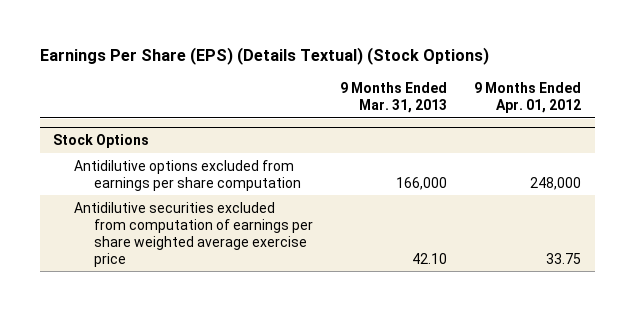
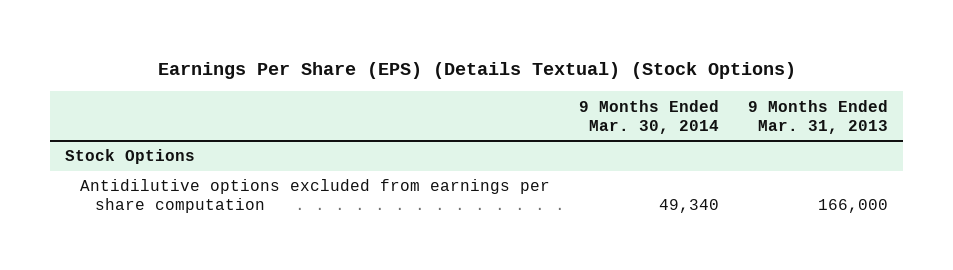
[474,82,582,114] 9 Months Ended Apr. 01, 2012 -> none
none -> [579,99,720,134] 9 Months Ended Mar. 30, 2014
[73,201,313,267] Antidilutive securities excluded from computation of earnings per share weighted average exercise price -> none

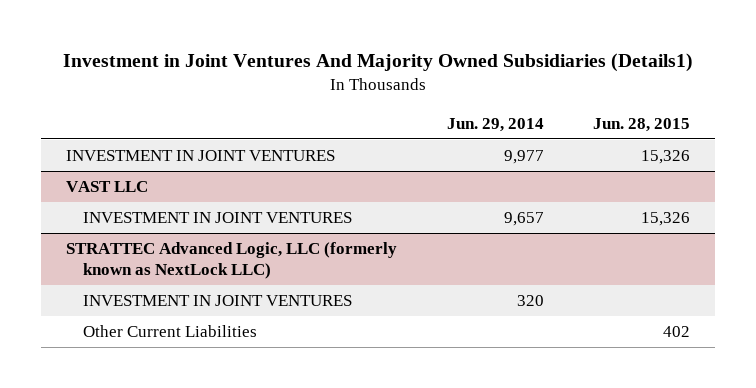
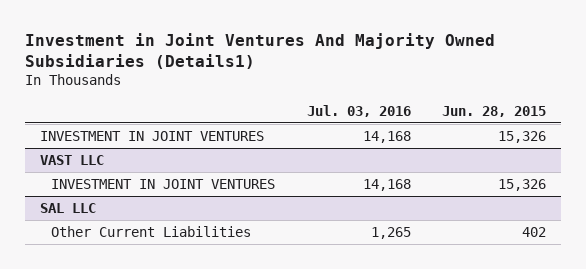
[446,117,544,132] Jun. 29, 2014 -> none
none -> [306,104,411,117] Jul. 03, 2016
[82,295,352,307] INVESTMENT IN JOINT VENTURES -> none
[65,242,397,280] STRATTEC Advanced Logic, LLC (formerly known as NextLock LLC) -> [40,202,97,213] SAL LLC

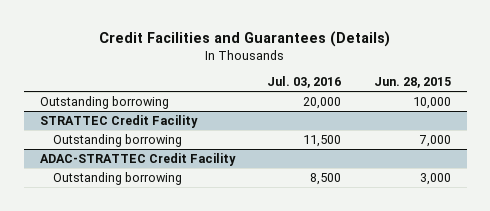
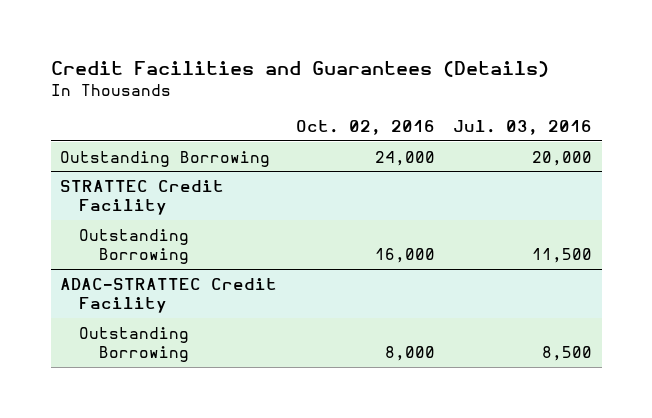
[373,77,451,89] Jun. 28, 2015 -> none
none -> [295,119,435,135] Oct. 02, 2016
[39,95,169,109] Outstanding borrowing -> [59,150,270,167] Outstanding Borrowing
[52,133,182,147] Outstanding borrowing -> [79,228,190,265] Outstanding Borrowing
[52,171,182,185] Outstanding borrowing -> [79,326,190,363] Outstanding Borrowing

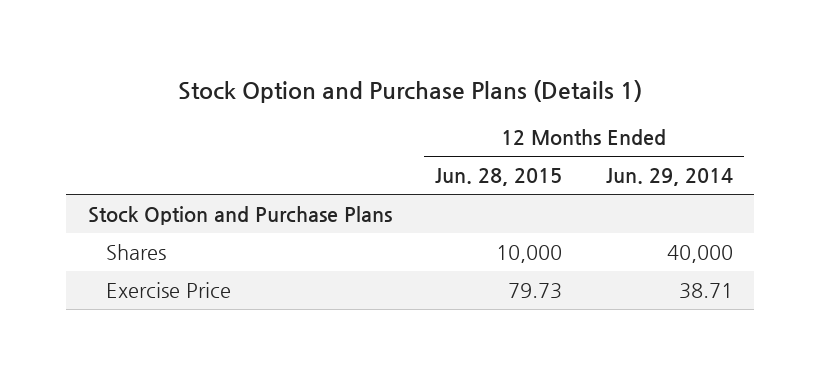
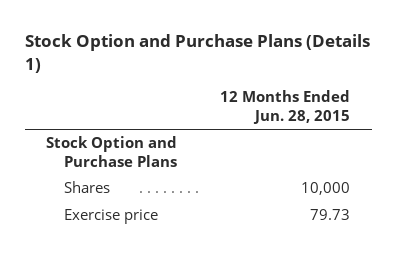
[605,168,733,187] Jun. 29, 2014 -> none
[106,282,232,299] Exercise Price -> [64,209,159,225] Exercise price

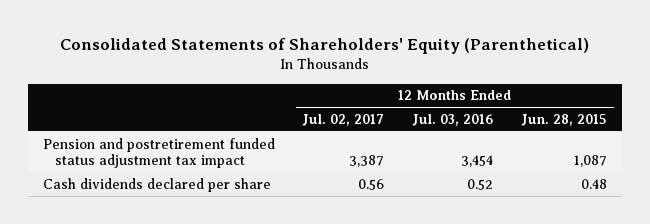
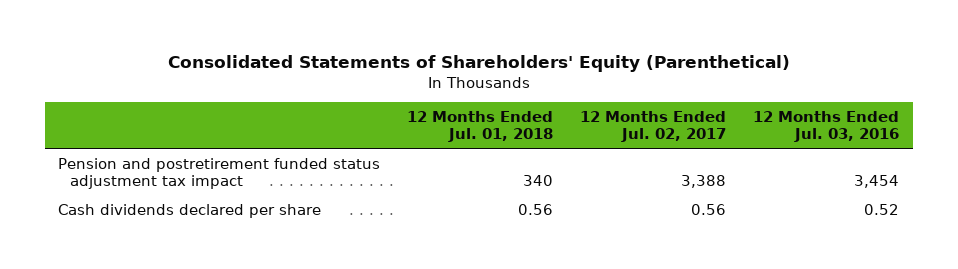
[521,113,608,126] Jun. 28, 2015 -> none
none -> [407,110,554,143] 12 Months Ended Jul. 01, 2018
[349,155,385,168] 3,387 -> [681,175,727,189] 3,388

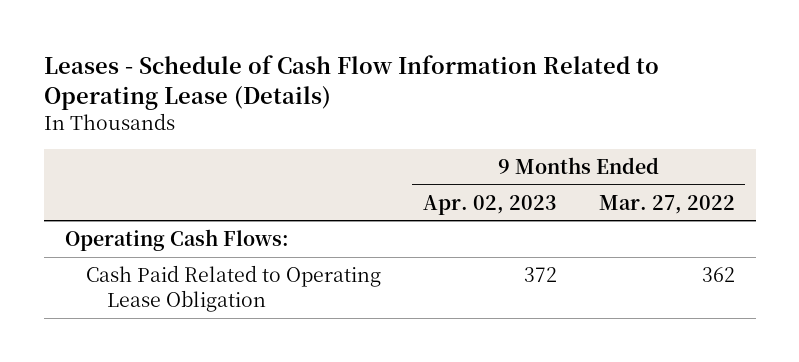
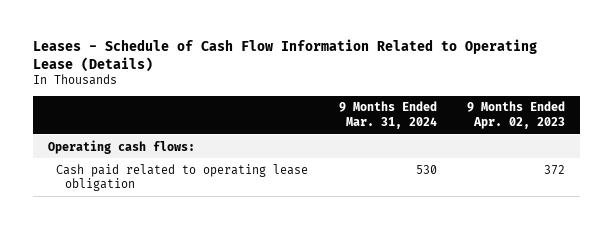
[598,194,735,214] Mar. 27, 2022 -> none
none -> [338,101,437,130] 9 Months Ended Mar. 31, 2024
[64,228,289,251] Operating Cash Flows: -> [48,139,196,154] Operating cash flows:
[85,264,381,312] Cash Paid Related to Operating Lease Obligation -> [56,163,309,192] Cash paid related to operating lease obligation

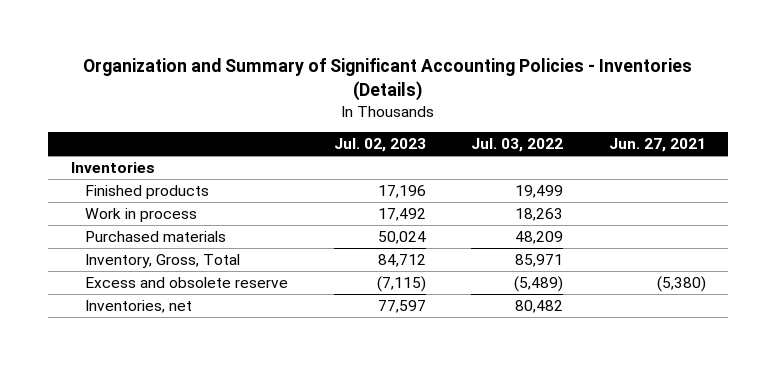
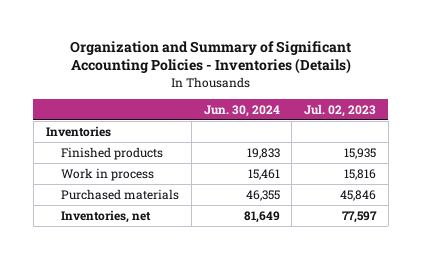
[471,138,564,153] Jul. 03, 2022 -> none
[608,138,706,153] Jun. 27, 2021 -> none
none -> [203,104,280,117] Jun. 30, 2024
[85,253,241,268] Inventory, Gross, Total -> none
[85,276,289,288] Excess and obsolete reserve -> none
[377,184,426,198] 17,196 -> [343,148,376,160] 15,935
[377,207,426,221] 17,492 -> [343,169,376,181] 15,816
[377,230,426,244] 50,024 -> [339,190,376,202] 45,846

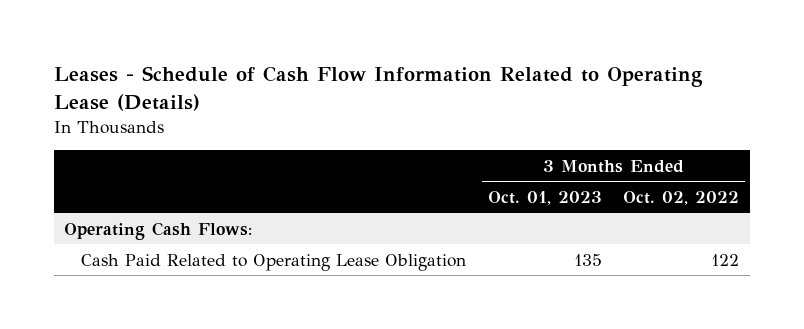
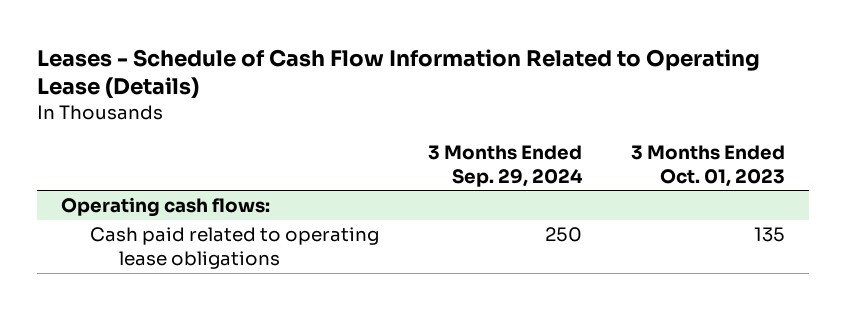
[623,191,740,206] Oct. 02, 2022 -> none
none -> [427,145,583,187] 3 Months Ended Sep. 29, 2024
[64,221,253,240] Operating Cash Flows: -> [61,197,271,218] Operating cash flows:
[81,253,467,271] Cash Paid Related to Operating Lease Obligation -> [90,227,380,269] Cash paid related to operating lease obligations

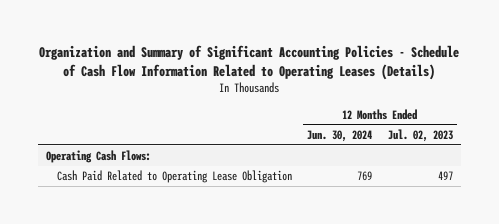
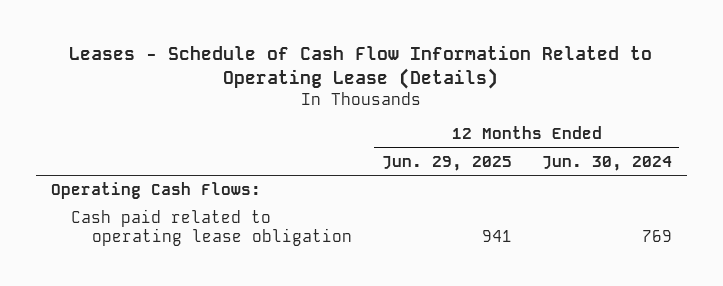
[39,45,460,81] Organization and Summary of Significant Accounting Policies - Schedule of Cash Flow Information Related to Operating Leases (Details) -> [69,44,653,89] Leases - Schedule of Cash Flow Information Related to Operating Lease (Details)
[387,128,453,142] Jul. 02, 2023 -> none
none -> [381,155,512,171] Jun. 29, 2025
[56,170,292,184] Cash Paid Related to Operating Lease Obligation -> [71,209,352,246] Cash paid related to operating lease obligation

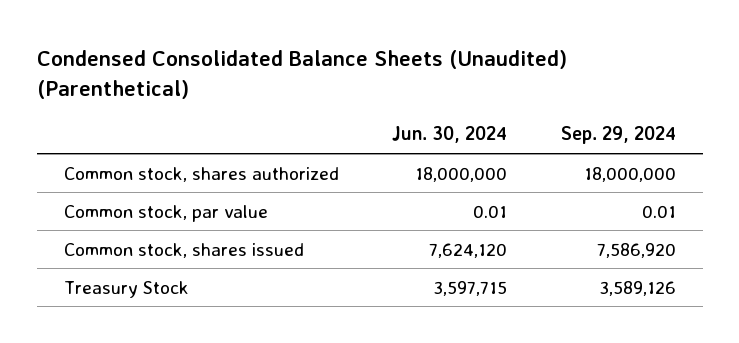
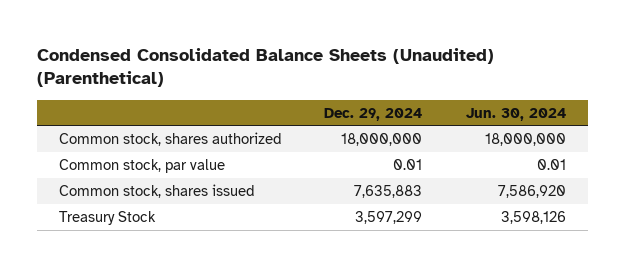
[560,126,676,145] Sep. 29, 2024 -> none
none -> [324,107,423,121] Dec. 29, 2024
[429,242,508,258] 7,624,120 -> [497,185,566,199] 7,586,920
[433,280,508,296] 3,597,715 -> [500,211,566,225] 3,598,126

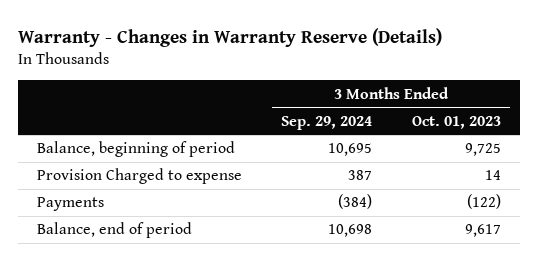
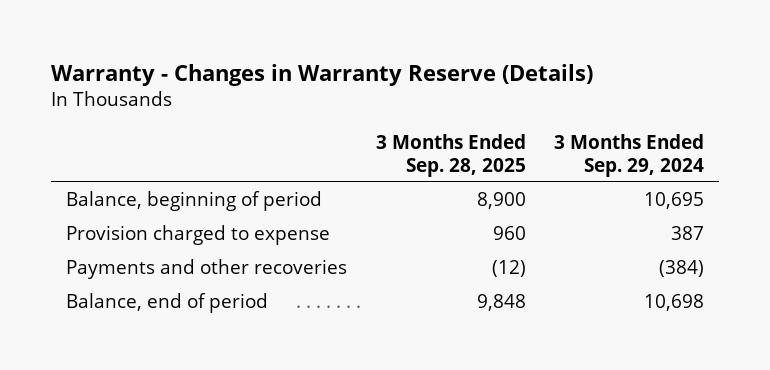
[411,115,501,129] Oct. 01, 2023 -> none
none -> [375,133,526,177] 3 Months Ended Sep. 28, 2025
[37,168,243,185] Provision Charged to expense -> [65,225,330,246] Provision charged to expense
[37,197,105,212] Payments -> [65,259,347,280] Payments and other recoveries

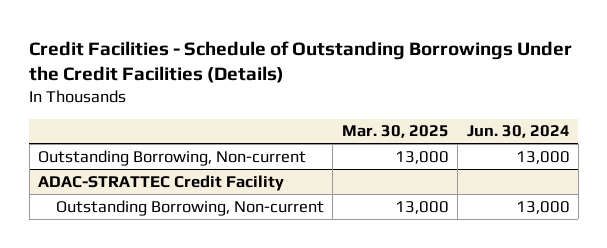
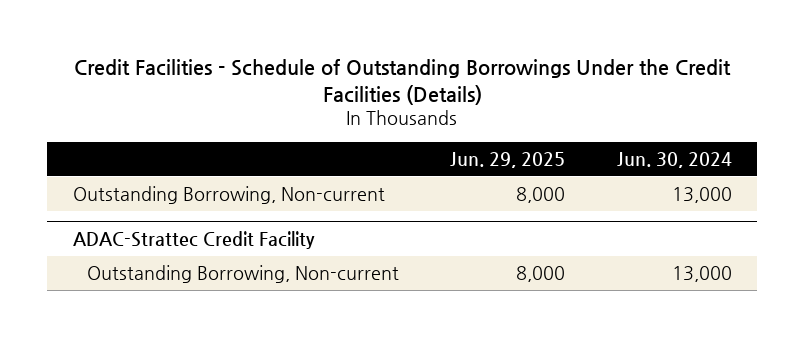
[341,125,449,139] Mar. 30, 2025 -> none
none -> [450,151,566,168] Jun. 29, 2025
[37,174,284,191] ADAC-STRATTEC Credit Facility -> [72,230,315,249] ADAC-Strattec Credit Facility

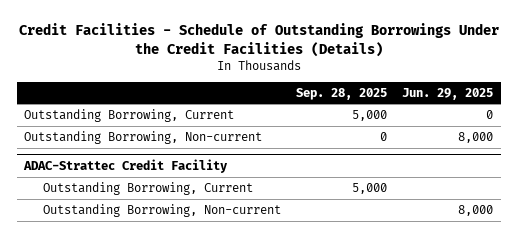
[616,151,732,168] Jun. 30, 2024 -> none
none -> [295,87,387,100] Sep. 28, 2025
none -> [24,108,235,122] Outstanding Borrowing, Current
none -> [42,181,253,195] Outstanding Borrowing, Current

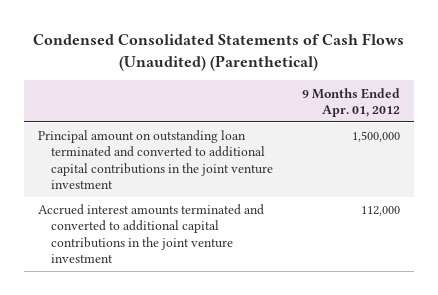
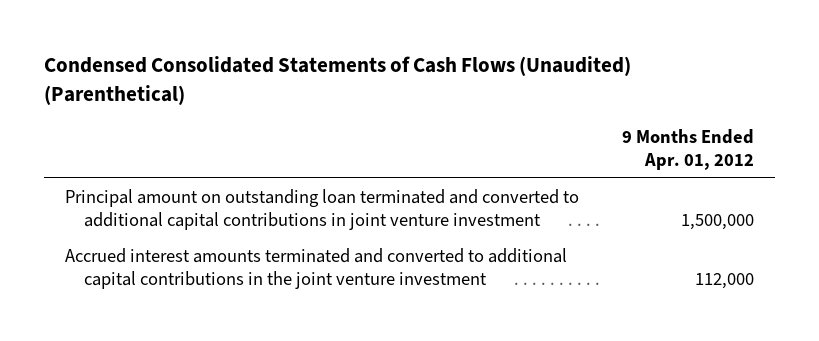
[38,130,274,189] Principal amount on outstanding loan terminated and converted to additional capital contributions in the joint venture investment -> [65,188,580,231] Principal amount on outstanding loan terminated and converted to additional capital contributions in joint venture investment

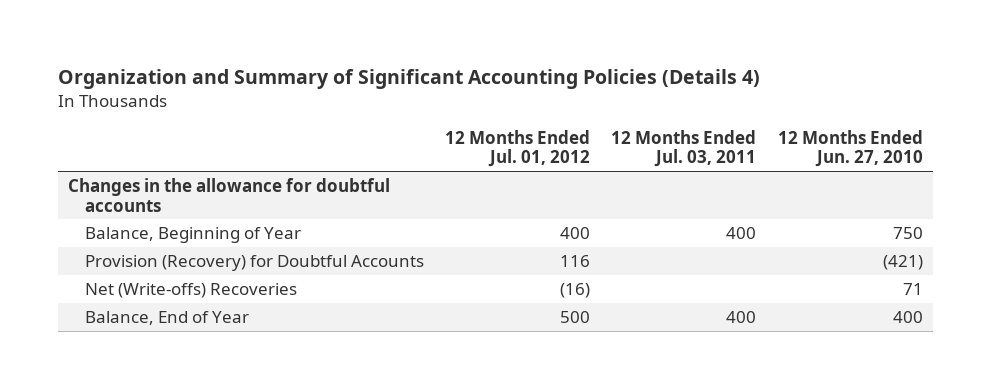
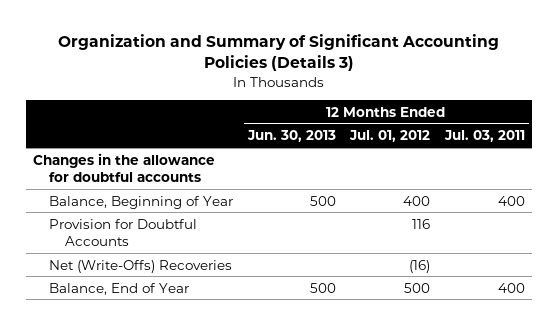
[57,69,760,90] Organization and Summary of Significant Accounting Policies (Details 4) -> [58,34,500,72] Organization and Summary of Significant Accounting Policies (Details 3)
[777,129,923,168] 12 Months Ended Jun. 27, 2010 -> none
none -> [246,130,336,143] Jun. 30, 2013
[85,254,425,271] Provision (Recovery) for Doubtful Accounts -> [49,218,198,247] Provision for Doubtful Accounts
[85,282,298,298] Net (Write-offs) Recoveries -> [49,259,233,273] Net (Write-Offs) Recoveries

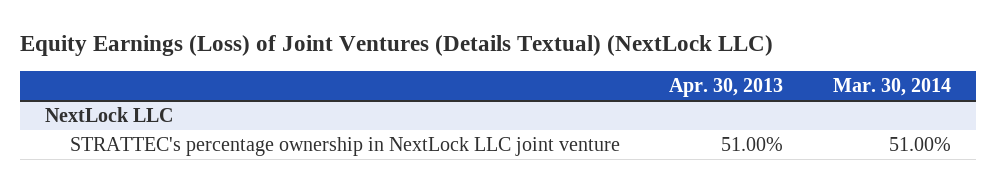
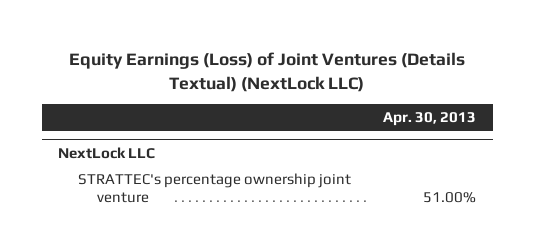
[833,78,952,97] Mar. 30, 2014 -> none
[69,137,620,157] STRATTEC's percentage ownership in NextLock LLC joint venture -> [77,173,351,203] STRATTEC's percentage ownership joint venture

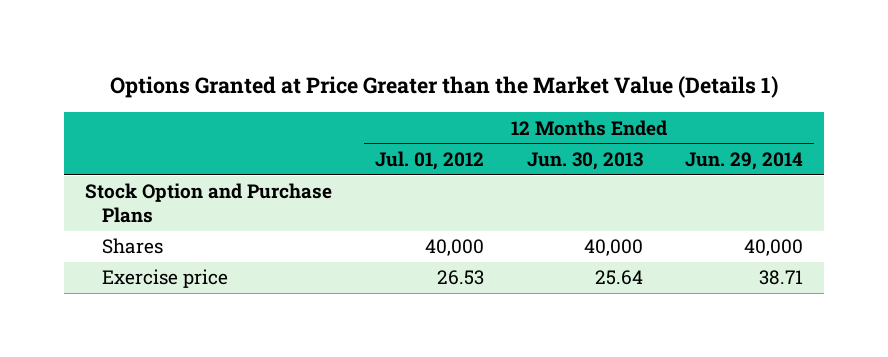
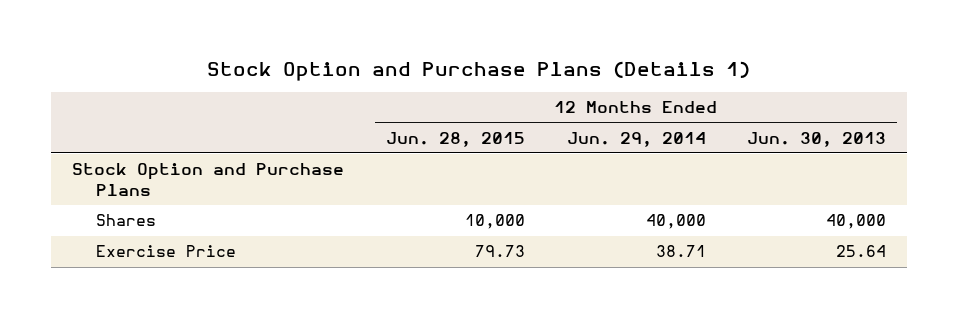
[110,76,779,99] Options Granted at Price Greater than the Market Value (Details 1) -> [207,60,751,81] Stock Option and Purchase Plans (Details 1)
[374,150,484,170] Jul. 01, 2012 -> none
none -> [385,131,525,147] Jun. 28, 2015
[102,269,229,289] Exercise price -> [96,245,237,258] Exercise Price

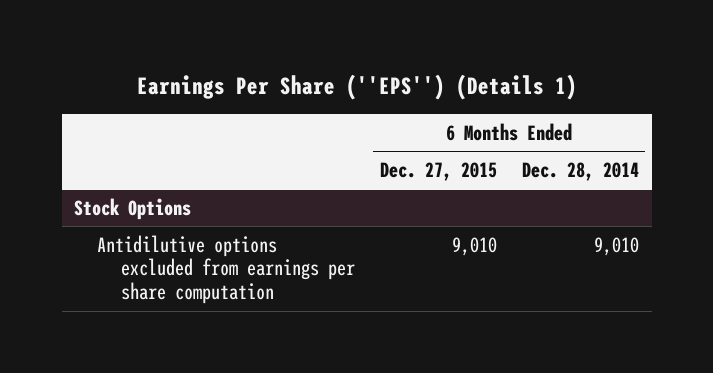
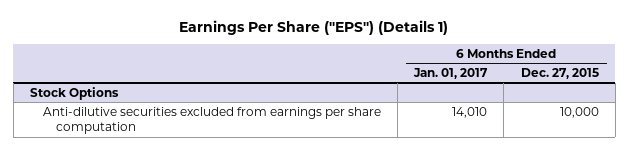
[521,162,639,182] Dec. 28, 2014 -> none
none -> [413,67,489,79] Jan. 01, 2017
[97,234,355,305] Antidilutive options excluded from earnings per share computation -> [42,106,381,135] Anti-dilutive securities excluded from earnings per share computation
[451,236,497,256] 9,010 -> [559,106,599,118] 10,000

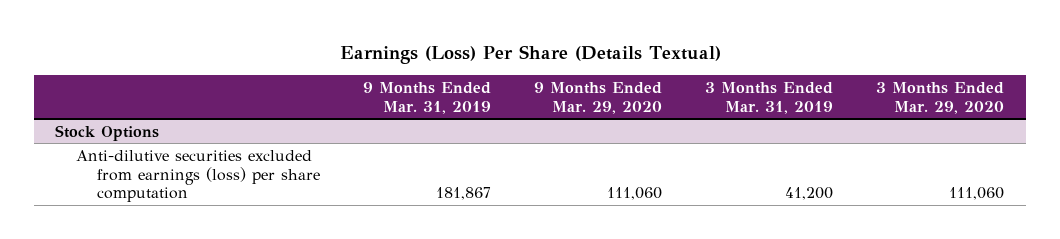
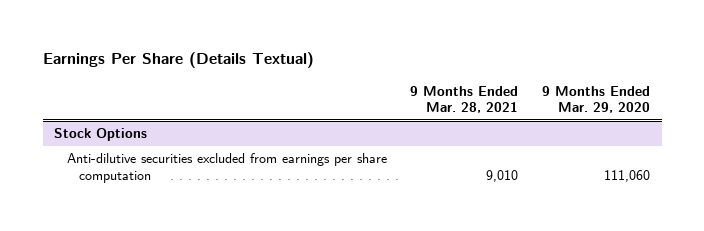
[339,44,721,64] Earnings (Loss) Per Share (Details Textual) -> [42,52,314,69] Earnings Per Share (Details Textual)
[363,81,492,114] 9 Months Ended Mar. 31, 2019 -> none
[705,81,834,114] 3 Months Ended Mar. 31, 2019 -> none
[876,81,1005,114] 3 Months Ended Mar. 29, 2020 -> none
none -> [410,85,519,114] 9 Months Ended Mar. 28, 2021
[76,149,320,203] Anti-dilutive securities excluded from earnings (loss) per share computation -> [66,153,387,183] Anti-dilutive securities excluded from earnings per share computation

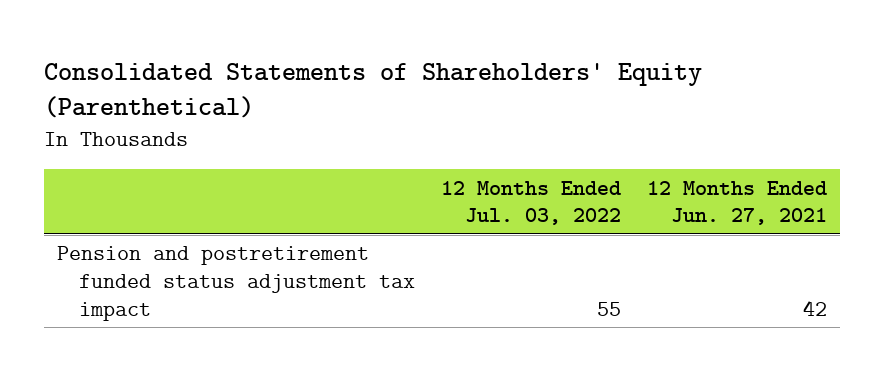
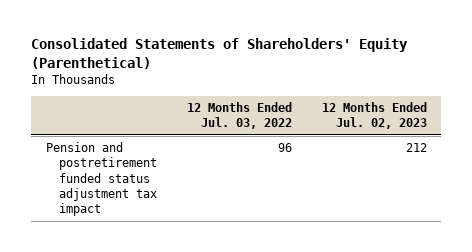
[647,180,828,226] 12 Months Ended Jun. 27, 2021 -> none
none -> [321,102,427,130] 12 Months Ended Jul. 02, 2023
[597,301,622,316] 55 -> [277,143,292,153] 96

